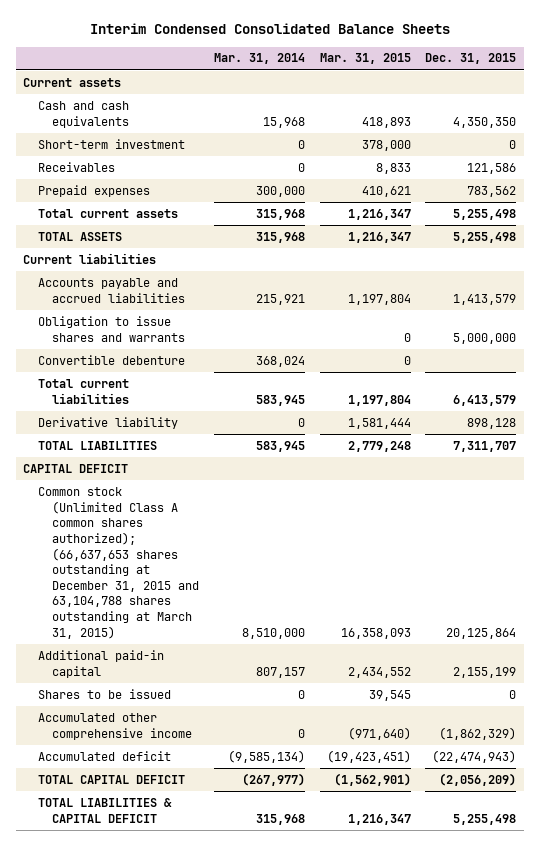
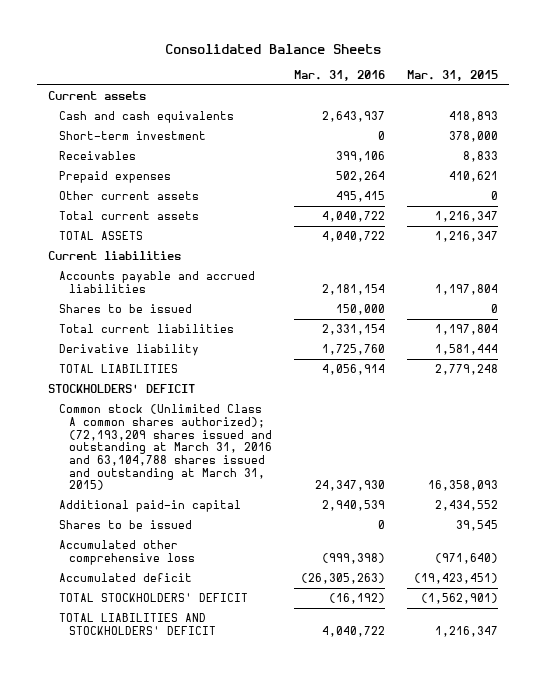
[89,23,450,35] Interim Condensed Consolidated Balance Sheets -> [165,43,382,54] Consolidated Balance Sheets
[213,53,305,65] Mar. 31, 2014 -> none
[425,53,517,65] Dec. 31, 2015 -> none
none -> [294,69,386,81] Mar. 31, 2016
none -> [58,191,199,201] Other current assets
[37,354,185,365] Convertible debenture -> none
[37,315,186,342] Obligation to issue shares and warrants -> [58,304,192,314] Shares to be issued
[23,463,129,473] CAPITAL DEFICIT -> [48,384,196,394] STOCKHOLDERS' DEFICIT
[37,486,200,639] Common stock (Unlimited Class A common shares authorized); (66,637,653 shares outstanding at December 31, 2015 and 63,104,788 shares outstanding at March 31, 2015) -> [58,404,273,491] Common stock (Unlimited Class A common shares authorized); (72,193,209 shares issued and outstanding at March 31, 2016 and 63,104,788 shares issued and outstanding at March 31, 2015)
[37,712,193,740] Accumulated other comprehensive income -> [58,540,196,565] Accumulated other comprehensive loss
[37,774,185,784] TOTAL CAPITAL DEFICIT -> [58,593,248,603] TOTAL STOCKHOLDERS' DEFICIT
[37,797,172,823] TOTAL LIABILITIES & CAPITAL DEFICIT -> [58,613,217,635] TOTAL LIABILITIES AND STOCKHOLDERS' DEFICIT

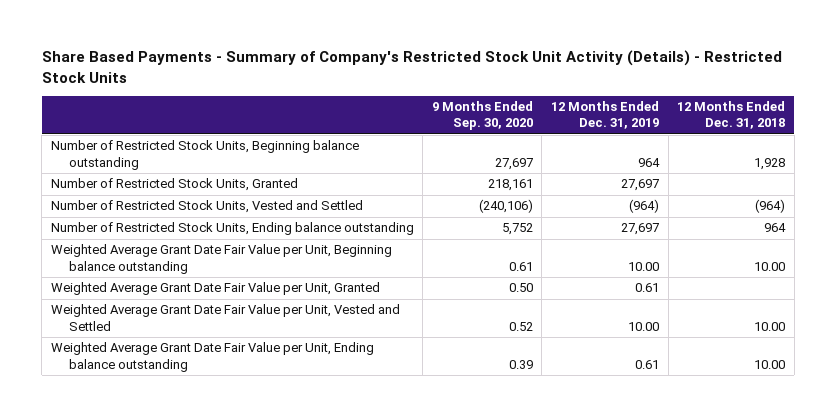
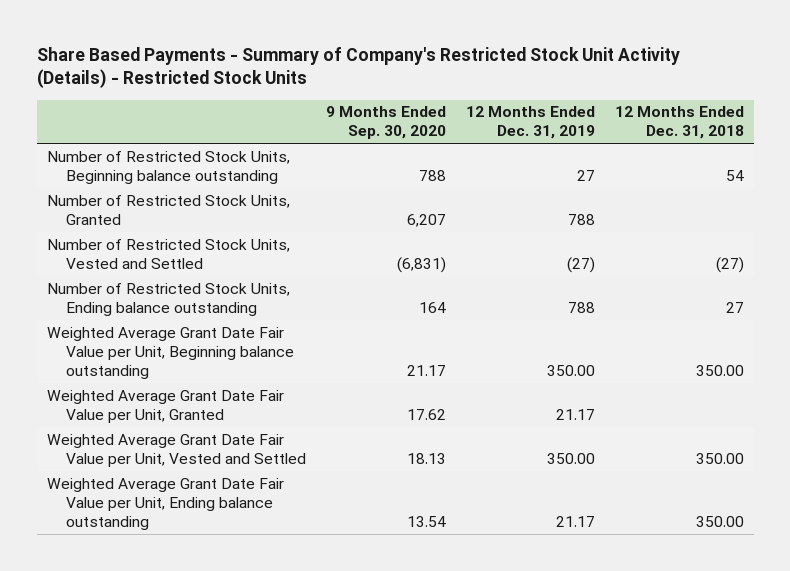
[494,157,533,170] 27,697 -> [419,169,447,181] 788
[638,157,661,167] 964 -> [576,169,595,181] 27
[754,157,786,170] 1,928 -> [725,169,744,181] 54
[487,179,533,192] 218,161 -> [407,213,447,227] 6,207
[621,179,660,192] 27,697 -> [567,213,595,225] 788
[478,199,533,214] (240,106) -> [397,256,447,273] (6,831)
[629,199,660,214] (964) -> [566,256,595,273] (27)
[755,199,786,214] (964) -> [715,256,744,273] (27)
[501,223,533,236] 5,752 -> [419,301,447,313] 164
[621,223,660,236] 27,697 -> [567,301,595,313] 788
[764,223,787,233] 964 -> [725,301,744,313] 27
[508,261,533,271] 0.61 -> [407,365,447,377] 21.17
[628,261,660,271] 10.00 -> [546,365,595,377] 350.00
[754,261,786,271] 10.00 -> [695,365,744,377] 350.00
[508,283,533,293] 0.50 -> [407,408,447,420] 17.62
[635,283,660,293] 0.61 -> [555,408,595,420] 21.17
[508,321,533,331] 0.52 -> [407,452,447,464] 18.13
[628,321,660,331] 10.00 -> [546,452,595,464] 350.00
[754,321,786,331] 10.00 -> [695,452,744,464] 350.00
[508,359,533,369] 0.39 -> [407,516,447,528] 13.54
[635,359,660,369] 0.61 -> [555,516,595,528] 21.17
[754,359,786,369] 10.00 -> [695,516,744,528] 350.00

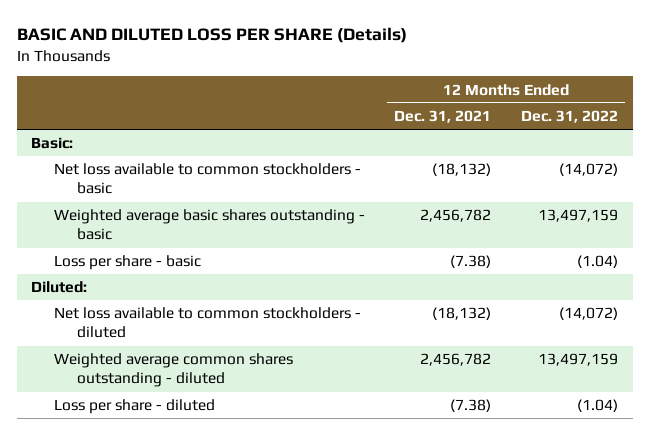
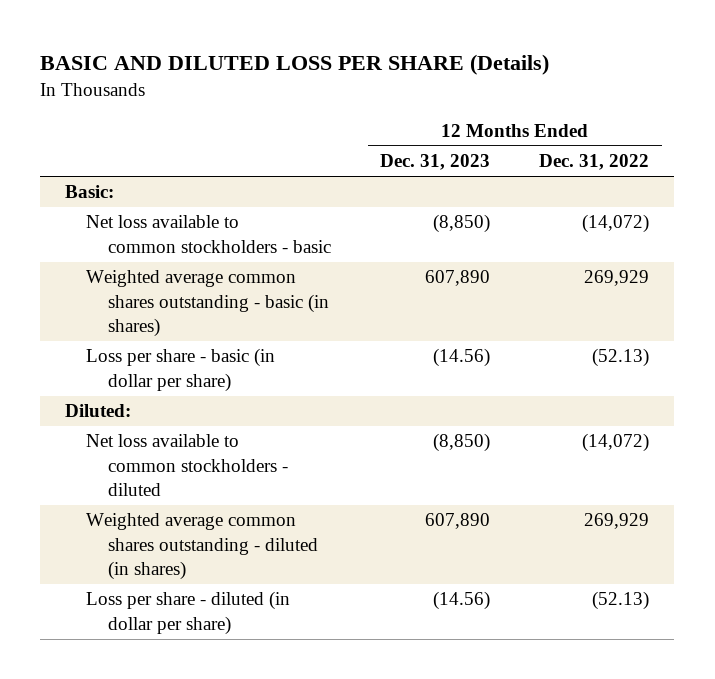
[394,109,492,123] Dec. 31, 2021 -> none
none -> [380,154,491,171] Dec. 31, 2023
[54,209,366,241] Weighted average basic shares outstanding - basic -> [86,270,329,338] Weighted average common shares outstanding - basic (in shares)
[537,209,618,223] 13,497,159 -> [584,270,650,287] 269,929
[54,255,202,271] Loss per share - basic -> [86,348,276,392] Loss per share - basic (in dollar per share)
[576,255,618,269] (1.04) -> [592,348,650,368] (52.13)
[54,353,294,388] Weighted average common shares outstanding - diluted -> [86,513,318,581] Weighted average common shares outstanding - diluted (in shares)
[537,353,618,367] 13,497,159 -> [584,513,650,530] 269,929
[54,399,216,415] Loss per share - diluted -> [86,591,291,635] Loss per share - diluted (in dollar per share)
[576,399,618,413] (1.04) -> [592,591,650,611] (52.13)

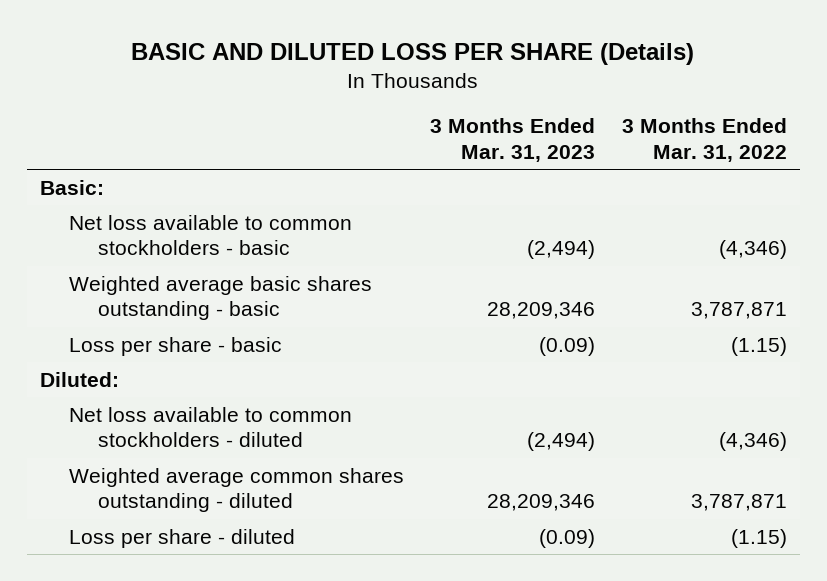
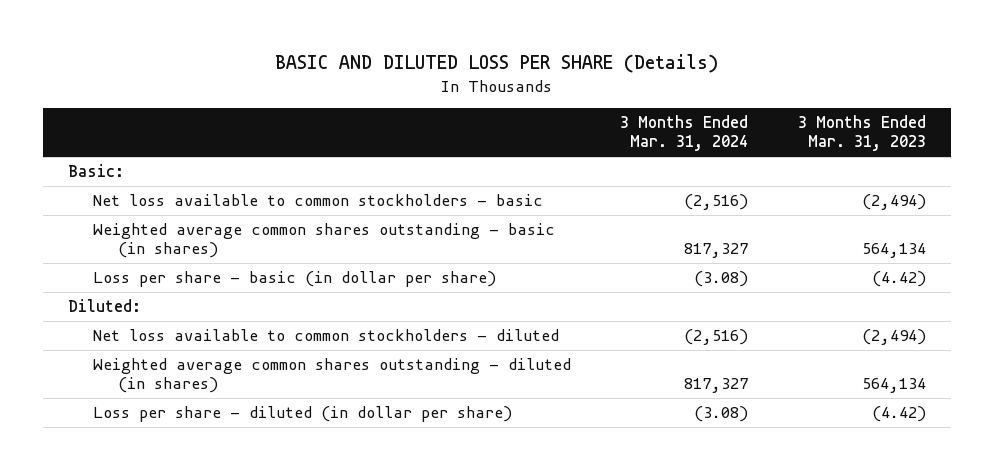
[621,118,787,163] 3 Months Ended Mar. 31, 2022 -> none
none -> [620,115,749,152] 3 Months Ended Mar. 31, 2024
[69,275,373,321] Weighted average basic shares outstanding - basic -> [92,223,555,259] Weighted average common shares outstanding - basic (in shares)
[487,302,596,320] 28,209,346 -> [861,243,926,259] 564,134
[69,336,283,356] Loss per share - basic -> [92,271,496,288] Loss per share - basic (in dollar per share)
[539,336,596,356] (0.09) -> [871,271,926,288] (4.42)
[69,467,405,513] Weighted average common shares outstanding - diluted -> [92,358,571,394] Weighted average common shares outstanding - diluted (in shares)
[487,494,596,512] 28,209,346 -> [861,378,926,394] 564,134
[69,528,296,548] Loss per share - diluted -> [92,406,512,423] Loss per share - diluted (in dollar per share)
[539,528,596,548] (0.09) -> [871,406,926,423] (4.42)

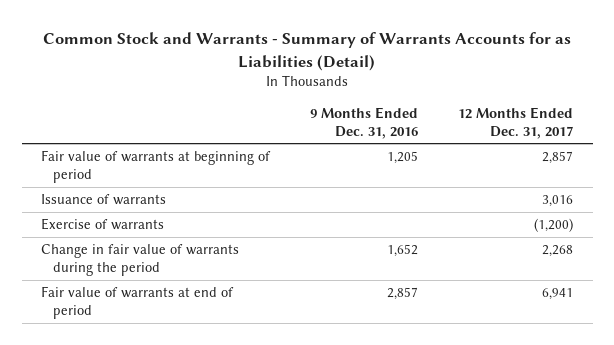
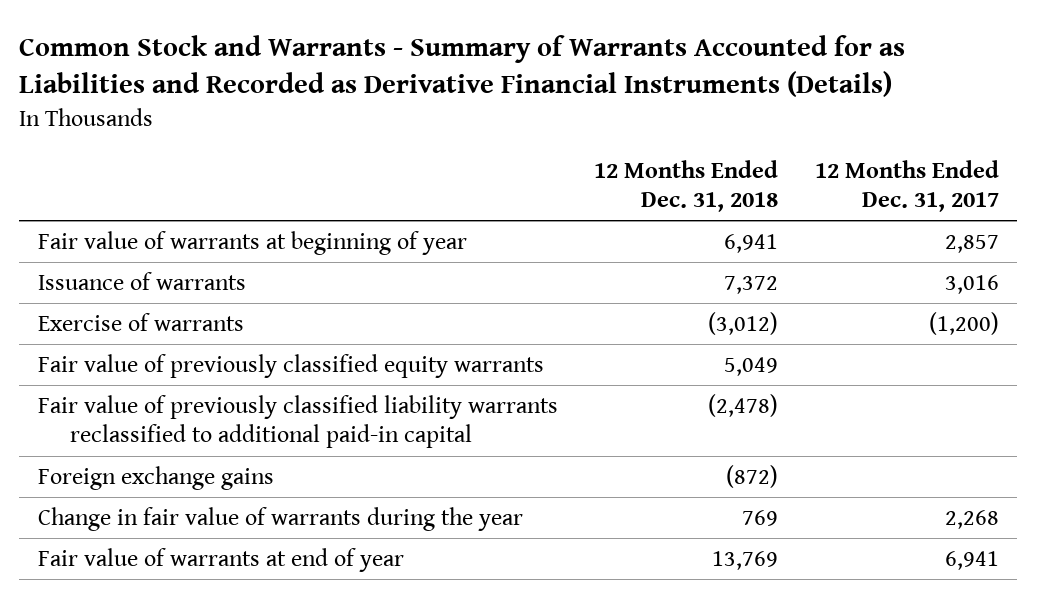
[43,32,572,71] Common Stock and Warrants - Summary of Warrants Accounts for as Liabilities (Detail) -> [19,35,906,98] Common Stock and Warrants - Summary of Warrants Accounted for as Liabilities and Recorded as Derivative Financial Instruments (Details)
[310,106,419,139] 9 Months Ended Dec. 31, 2016 -> none
none -> [594,159,779,213] 12 Months Ended Dec. 31, 2018
[41,150,272,183] Fair value of warrants at beginning of period -> [37,231,467,256] Fair value of warrants at beginning of year
none -> [37,354,544,379] Fair value of previously classified equity warrants
none -> [37,395,558,449] Fair value of previously classified liability warrants reclassified to additional paid-in capital
none -> [37,466,274,491] Foreign exchange gains
[41,244,240,276] Change in fair value of warrants during the period -> [37,507,523,532] Change in fair value of warrants during the year
[41,286,235,319] Fair value of warrants at end of period -> [37,548,404,573] Fair value of warrants at end of year

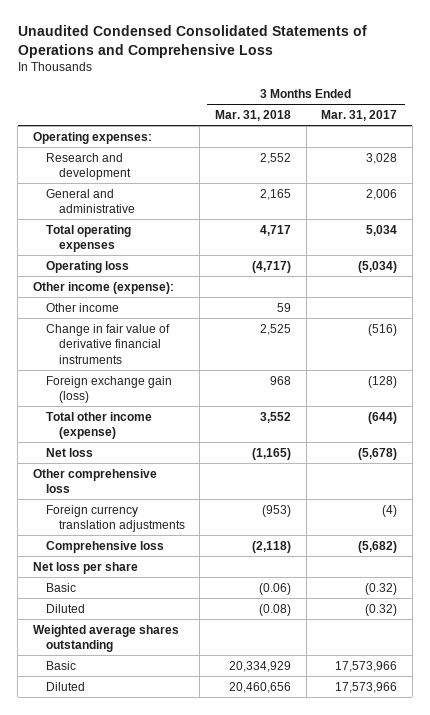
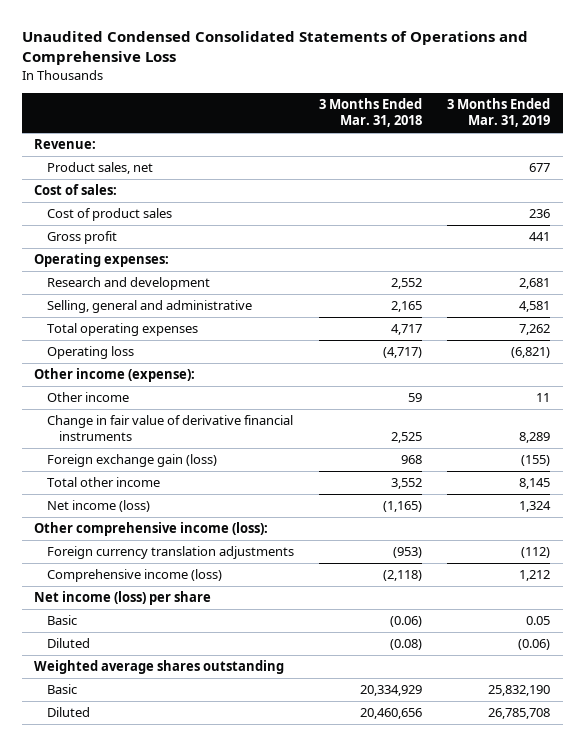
[321,110,398,122] Mar. 31, 2017 -> none
none -> [446,98,550,128] 3 Months Ended Mar. 31, 2019
none -> [34,139,97,150] Revenue:
none -> [46,162,153,175] Product sales, net
none -> [34,184,118,196] Cost of sales:
none -> [46,208,172,222] Cost of product sales
none -> [46,231,117,245] Gross profit
[45,188,135,214] General and administrative -> [46,300,252,314] Selling, general and administrative
[45,411,152,440] Total other income (expense) -> [46,477,160,488] Total other income
[45,447,93,457] Net loss -> [46,500,150,513] Net income (loss)
[32,468,157,494] Other comprehensive loss -> [34,522,269,537] Other comprehensive income (loss):
[45,540,164,553] Comprehensive loss -> [46,569,222,583] Comprehensive income (loss)
[32,561,138,574] Net loss per share -> [34,591,212,606] Net income (loss) per share

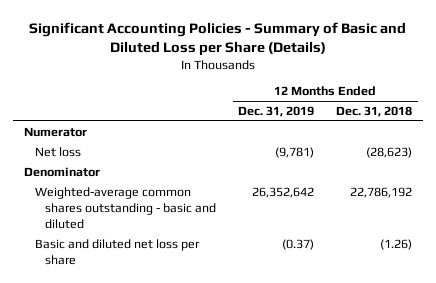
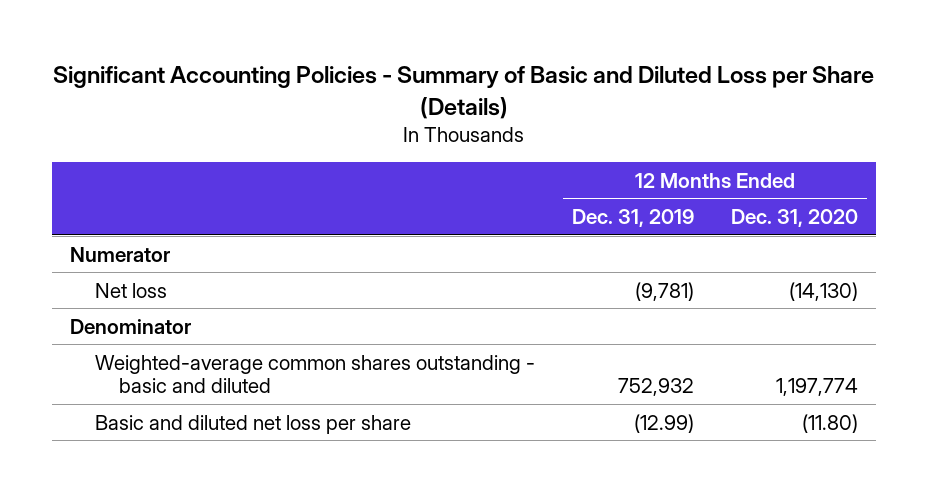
[336,106,413,118] Dec. 31, 2018 -> none
none -> [730,209,858,228] Dec. 31, 2020
[252,186,315,198] 26,352,642 -> [617,378,694,397] 752,932
[282,238,315,250] (0.37) -> [633,413,694,433] (12.99)

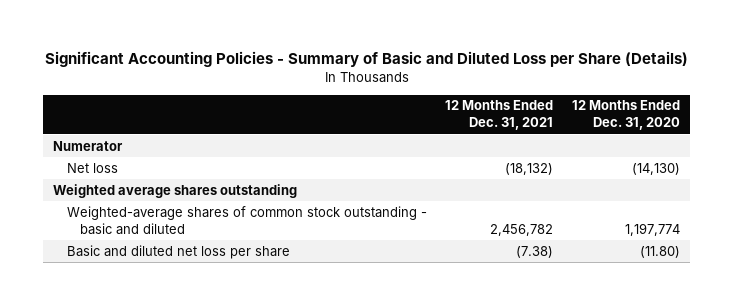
[571,209,694,228] Dec. 31, 2019 -> none
none -> [445,100,554,131] 12 Months Ended Dec. 31, 2021
[70,318,192,334] Denominator -> [52,183,297,198] Weighted average shares outstanding
[94,354,535,394] Weighted-average common shares outstanding - basic and diluted -> [66,205,427,235] Weighted-average shares of common stock outstanding - basic and diluted

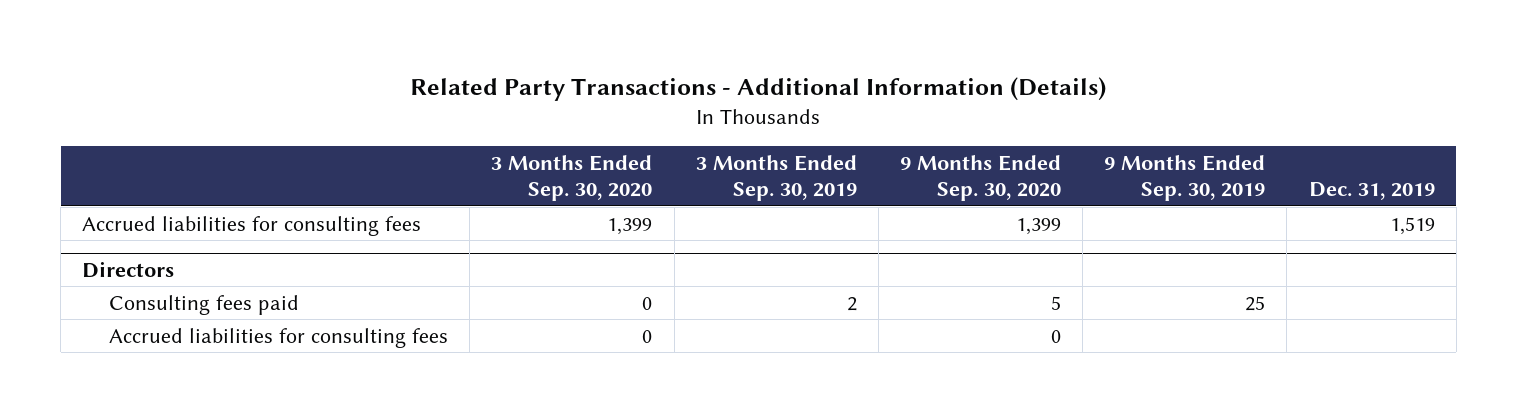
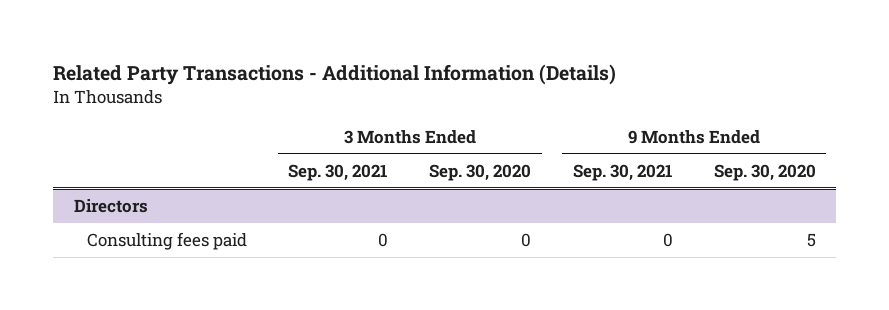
[695,155,857,202] 3 Months Ended Sep. 30, 2019 -> none
[1104,155,1266,202] 9 Months Ended Sep. 30, 2019 -> none
[1308,182,1435,201] Dec. 31, 2019 -> none
none -> [288,164,389,182] Sep. 30, 2021
none -> [572,164,673,182] Sep. 30, 2021
[82,215,422,236] Accrued liabilities for consulting fees -> none
[109,327,449,348] Accrued liabilities for consulting fees -> none

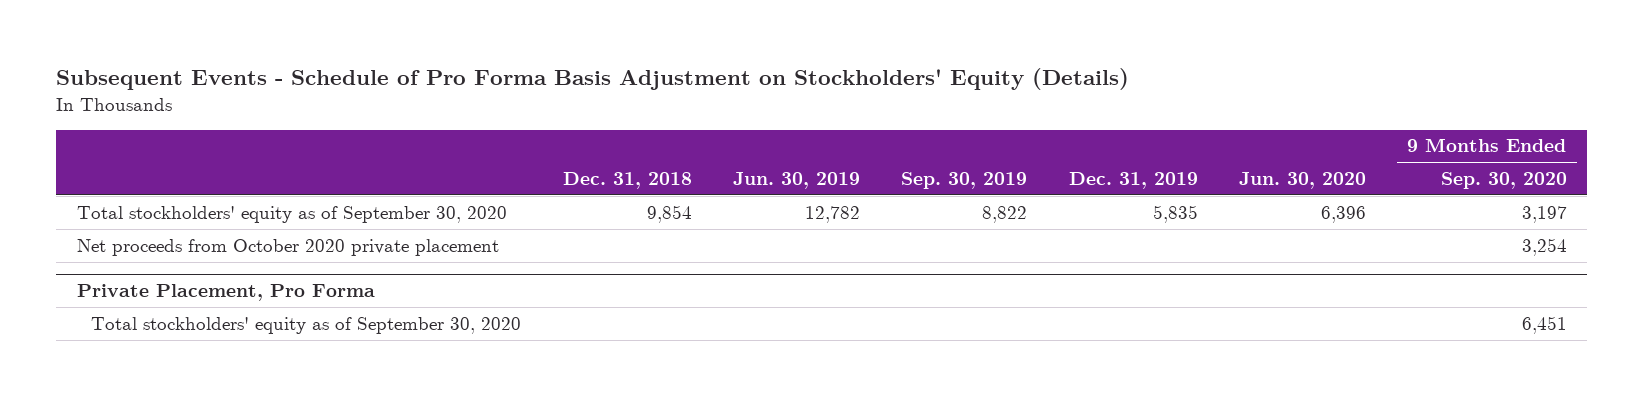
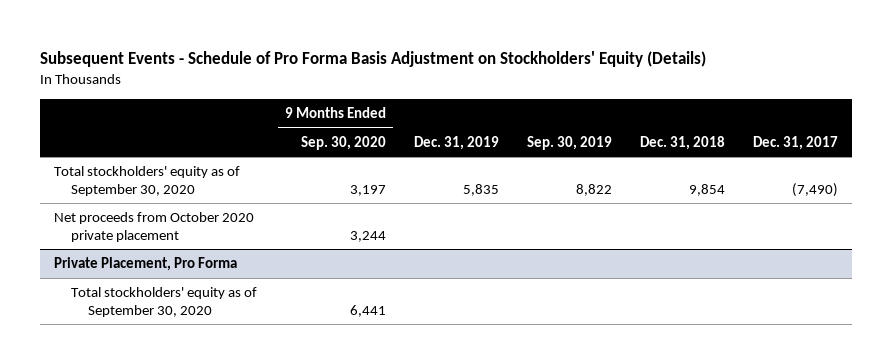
[733,172,861,190] Jun. 30, 2019 -> none
[1239,172,1367,190] Jun. 30, 2020 -> none
none -> [752,135,838,150] Dec. 31, 2017
[1521,237,1567,256] 3,254 -> [350,230,387,242] 3,244
[1521,315,1567,334] 6,451 -> [350,304,387,317] 6,441

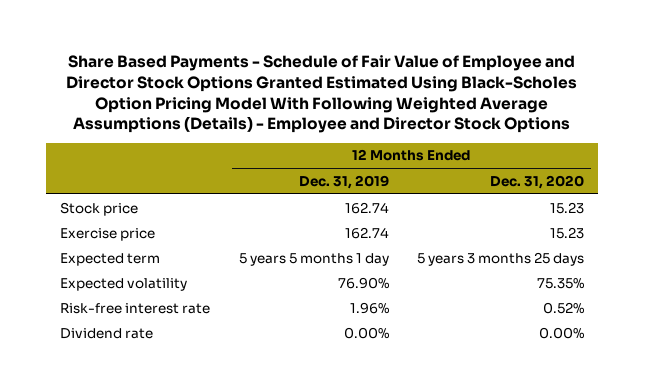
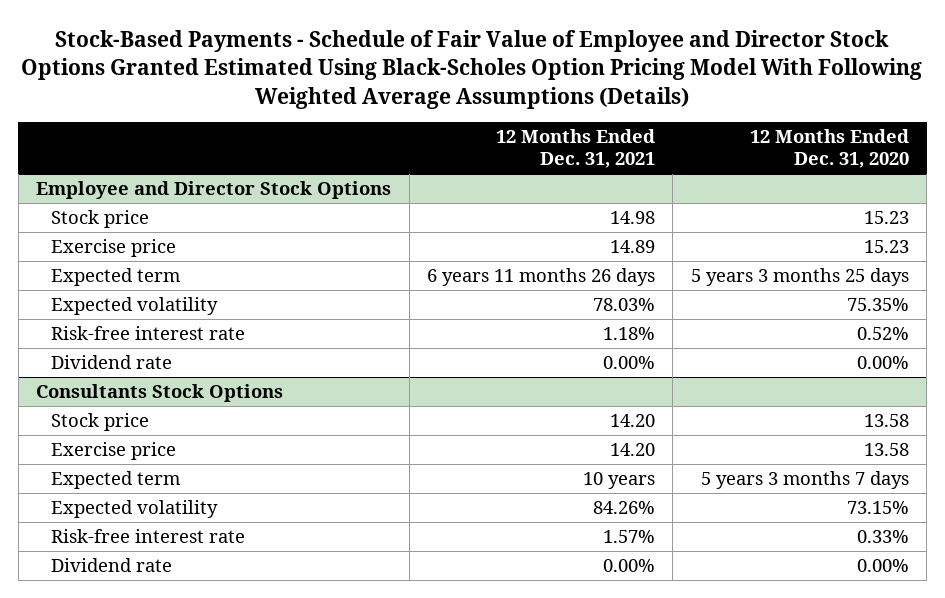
[66,55,578,134] Share Based Payments - Schedule of Fair Value of Employee and Director Stock Options Granted Estimated Using Black-Scholes Option Pricing Model With Following Weighted Average Assumptions (Details) - Employee and Director Stock Options -> [21,29,923,109] Stock-Based Payments - Schedule of Fair Value of Employee and Director Stock Options Granted Estimated Using Black-Scholes Option Pricing Model With Following Weighted Average Assumptions (Details)
[298,174,389,189] Dec. 31, 2019 -> none
none -> [495,128,655,169] 12 Months Ended Dec. 31, 2021
none -> [36,181,392,200] Employee and Director Stock Options
none -> [36,384,284,403] Consultants Stock Options
none -> [50,413,149,432] Stock price
none -> [50,442,176,461] Exercise price
none -> [50,471,180,490] Expected term
none -> [50,500,218,519] Expected volatility
none -> [50,529,245,544] Risk-free interest rate
none -> [50,558,172,573] Dividend rate

